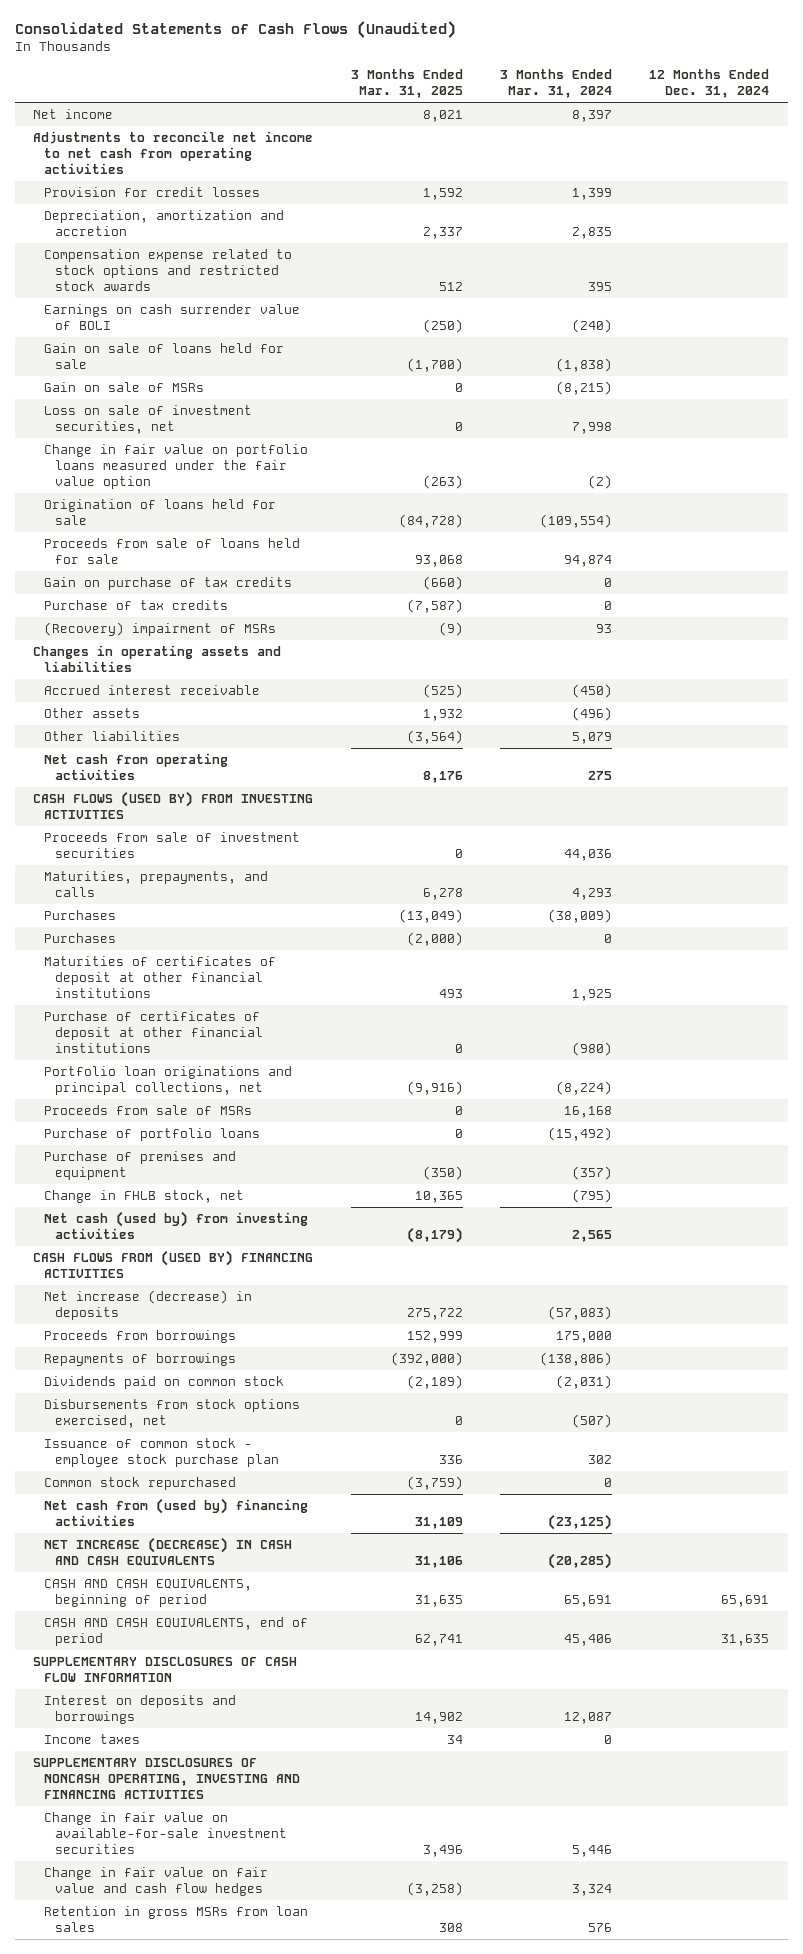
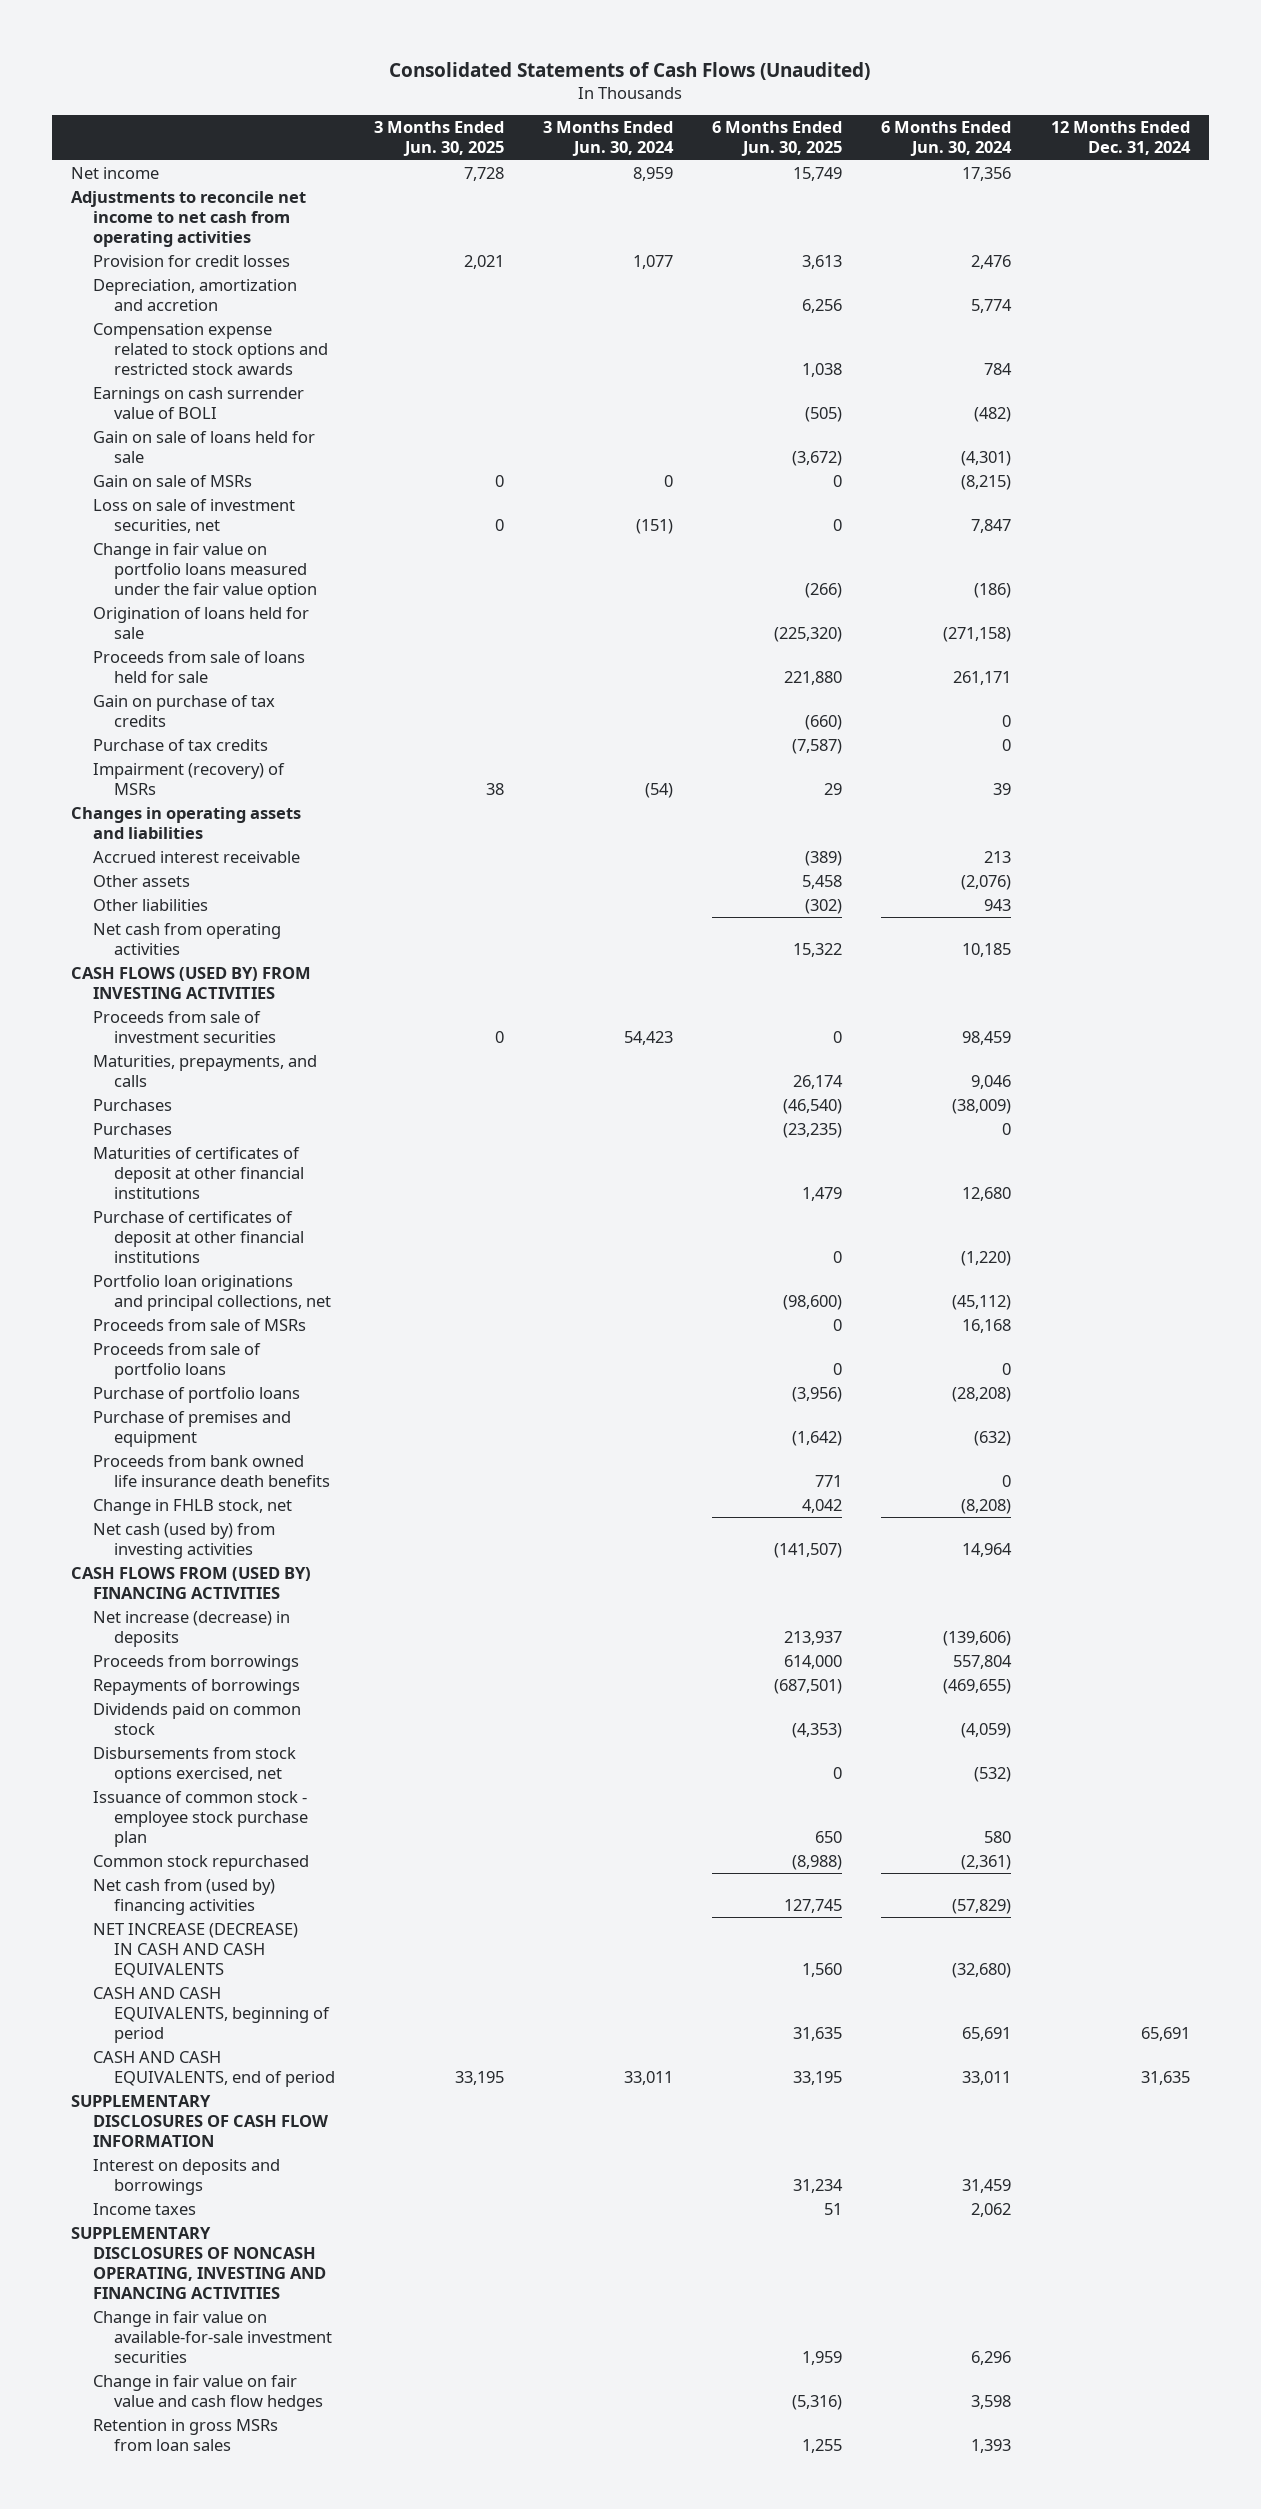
[350,69,463,99] 3 Months Ended Mar. 31, 2025 -> none
[499,69,612,99] 3 Months Ended Mar. 31, 2024 -> none
none -> [373,121,504,157] 3 Months Ended Jun. 30, 2025
none -> [543,121,675,157] 3 Months Ended Jun. 30, 2024
none -> [712,121,843,157] 6 Months Ended Jun. 30, 2025
none -> [881,121,1013,157] 6 Months Ended Jun. 30, 2024
[44,621,277,636] (Recovery) impairment of MSRs -> [92,762,285,796] Impairment (recovery) of MSRs
none -> [92,1342,261,1380] Proceeds from sale of portfolio loans
none -> [92,1454,330,1488] Proceeds from bank owned life insurance death benefits

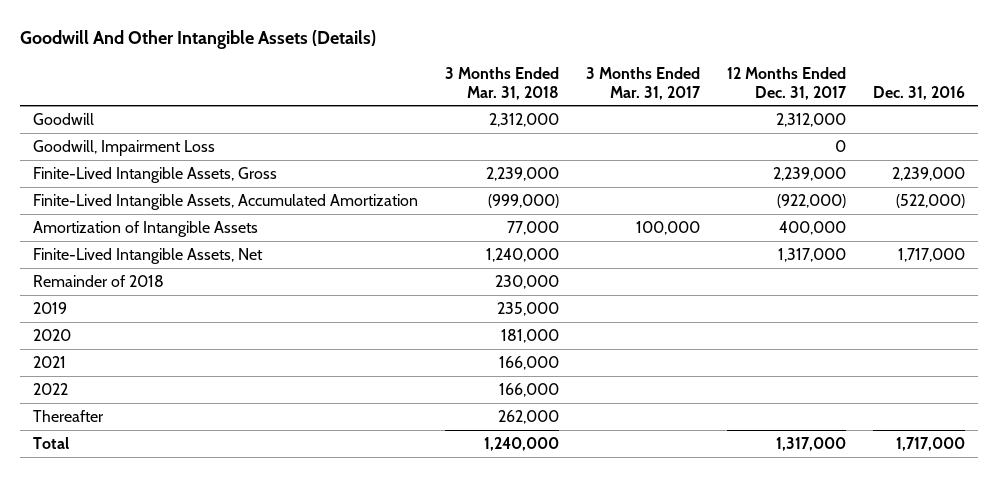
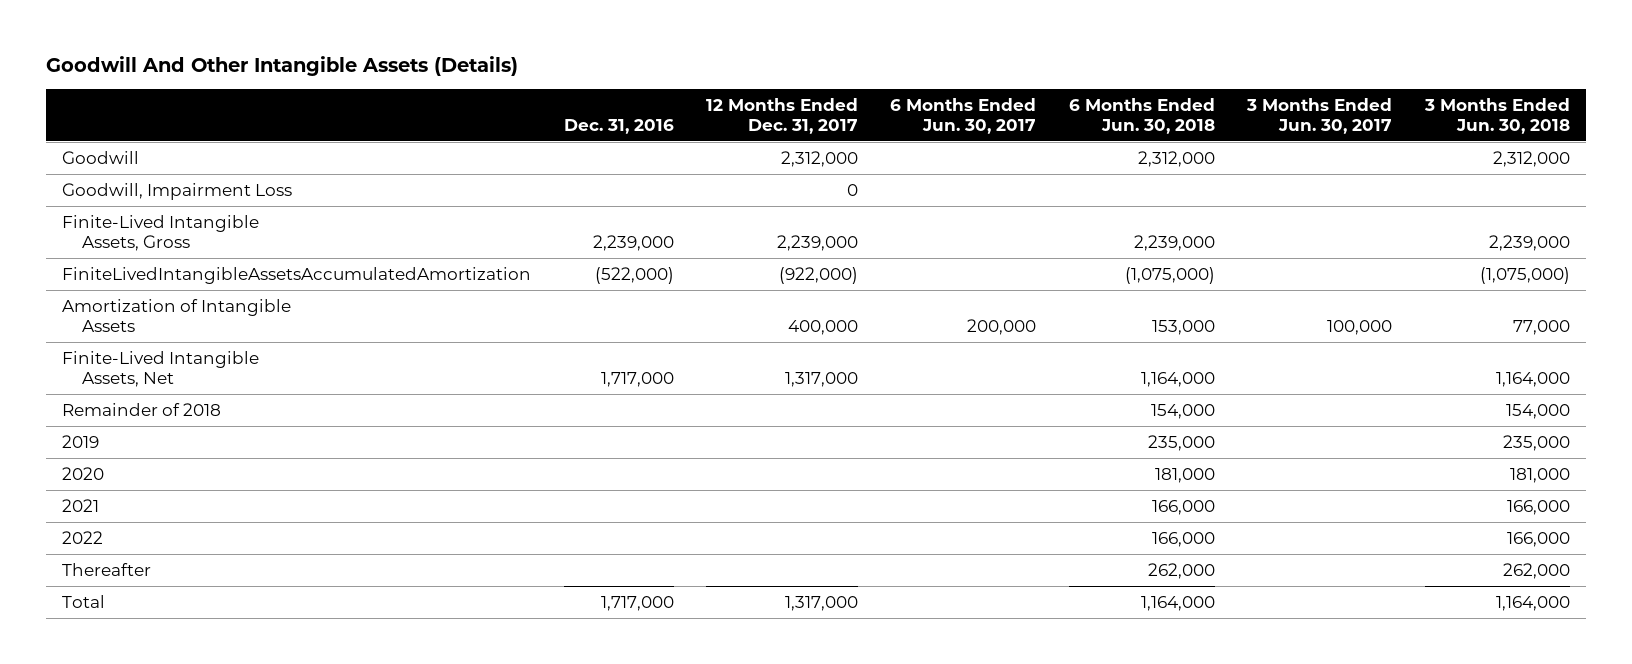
[444,66,559,100] 3 Months Ended Mar. 31, 2018 -> none
[585,66,701,100] 3 Months Ended Mar. 31, 2017 -> none
none -> [890,97,1037,134] 6 Months Ended Jun. 30, 2017
none -> [1068,97,1215,134] 6 Months Ended Jun. 30, 2018
none -> [1246,97,1393,134] 3 Months Ended Jun. 30, 2017
none -> [1423,97,1570,134] 3 Months Ended Jun. 30, 2018
[33,193,419,210] Finite-Lived Intangible Assets, Accumulated Amortization -> [62,266,532,284] FiniteLivedIntangibleAssetsAccumulatedAmortization

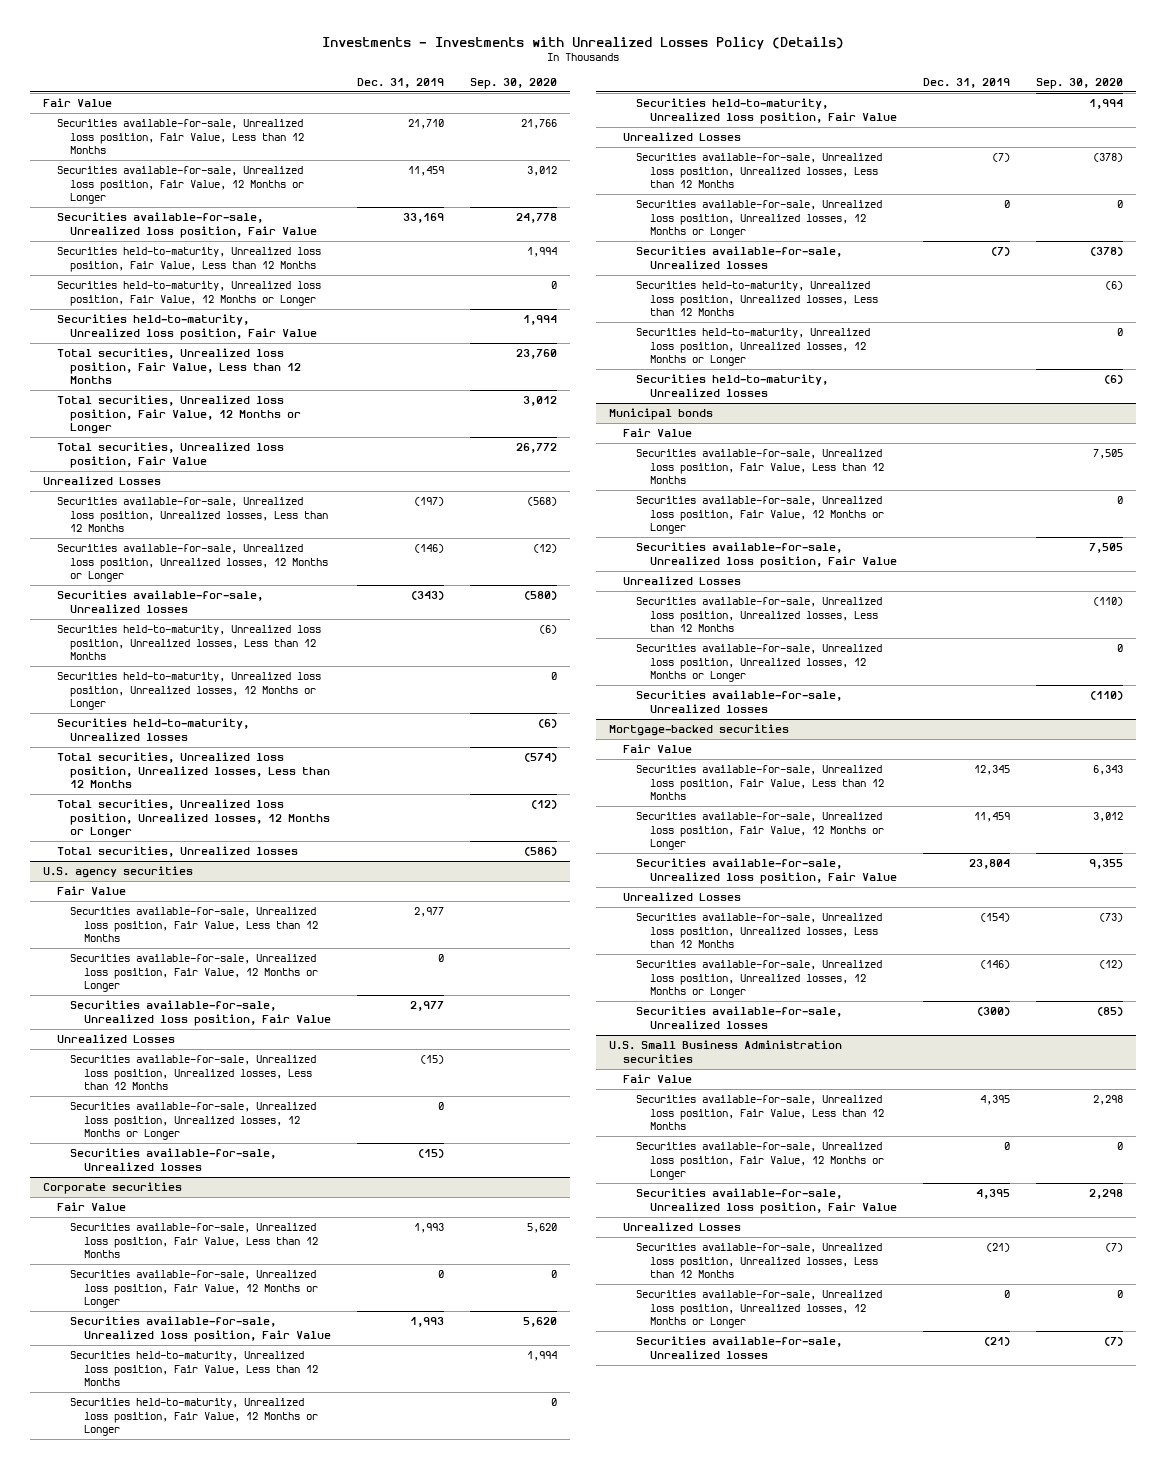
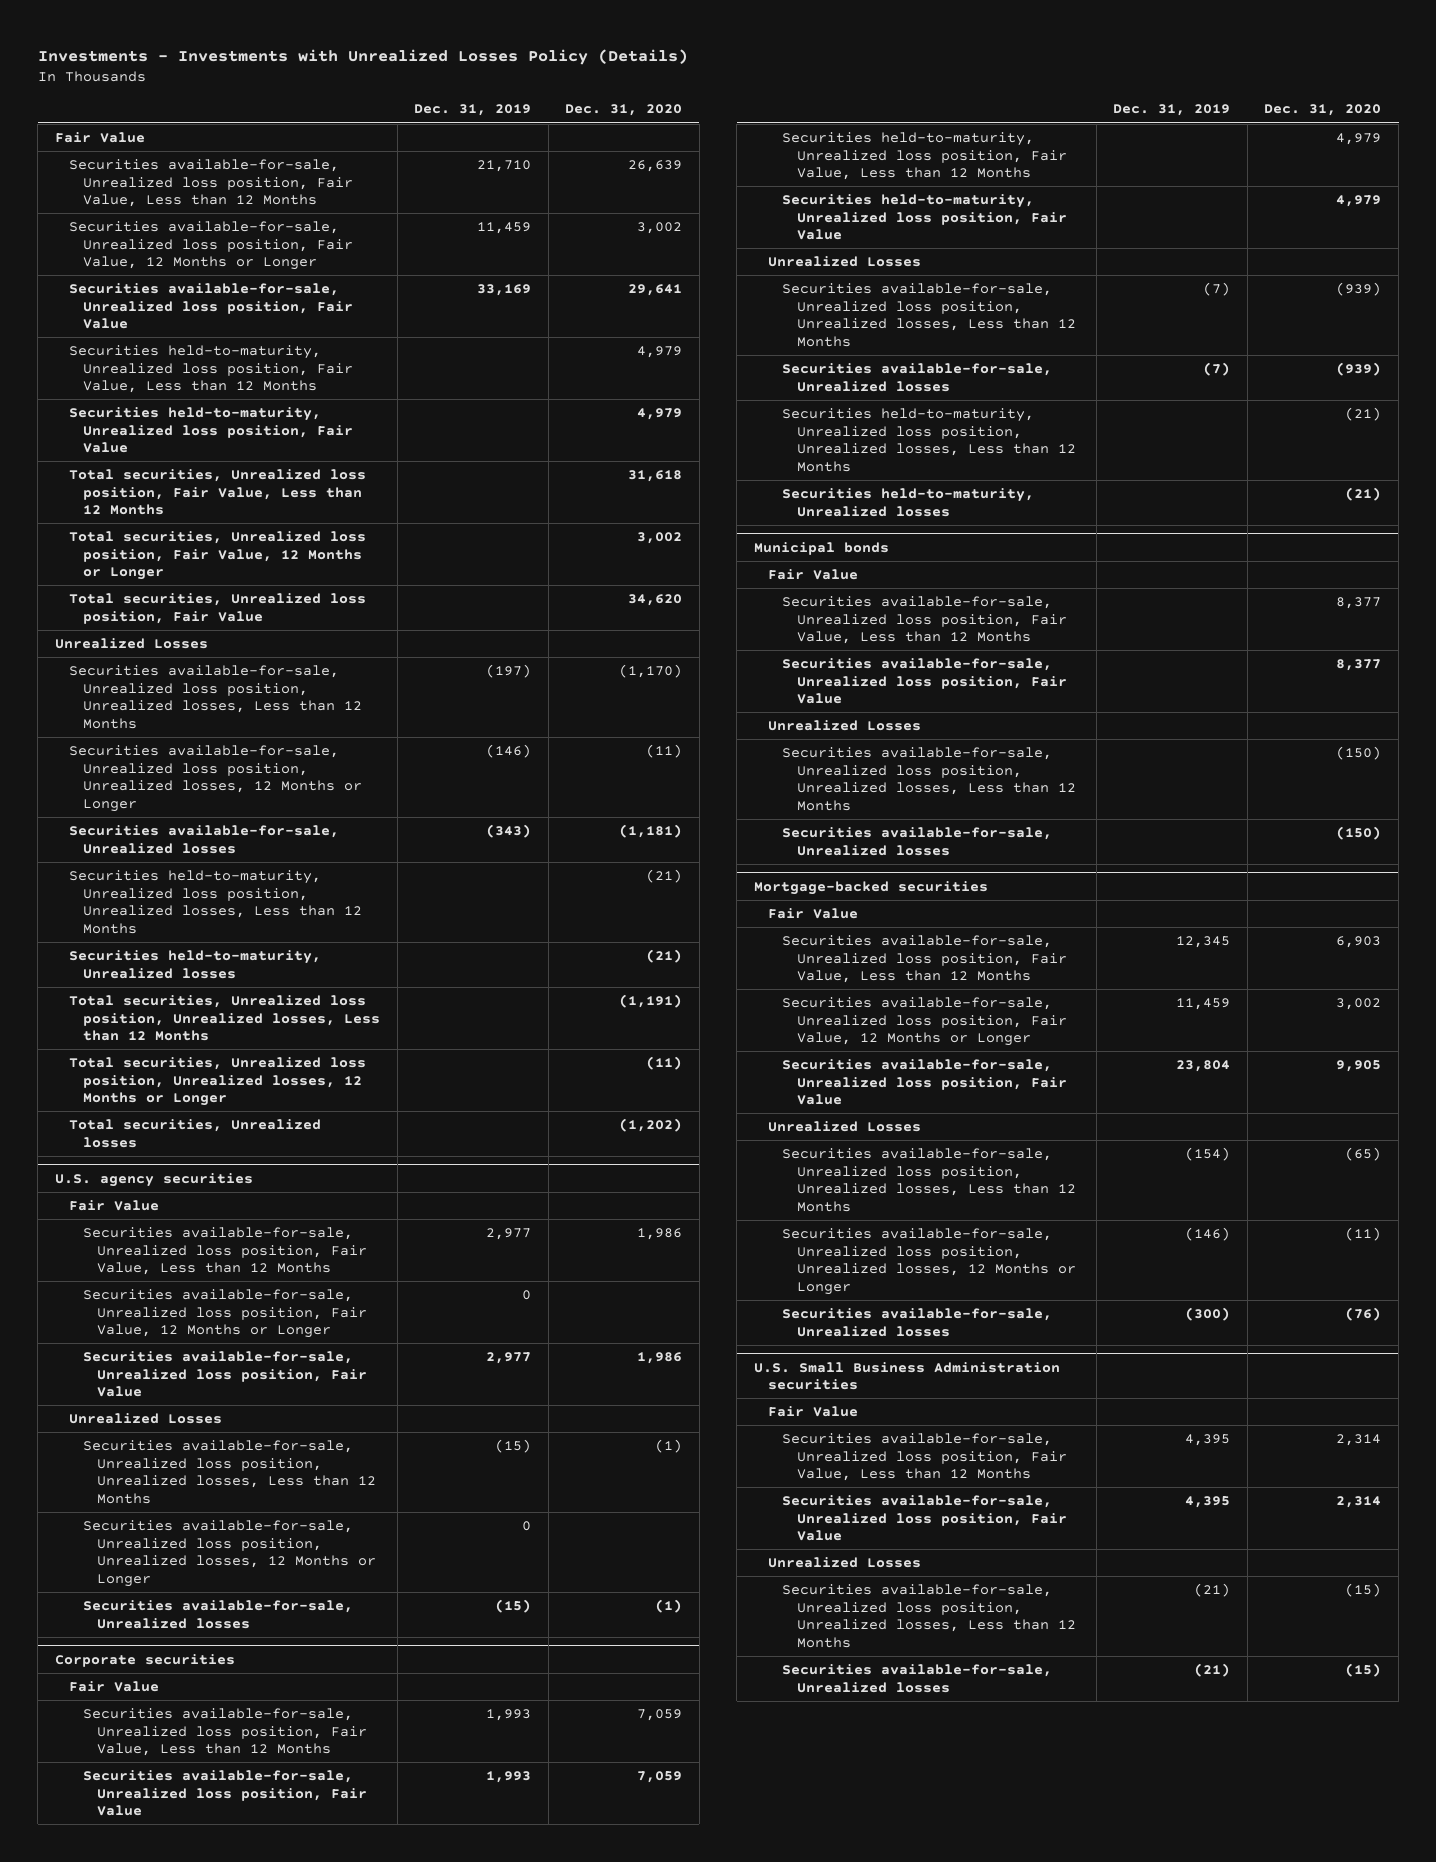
[469,77,557,89] Sep. 30, 2020 -> none
none -> [565,104,683,117] Dec. 31, 2020
[56,281,321,306] Securities held-to-maturity, Unrealized loss position, Fair Value, 12 Months or Longer -> none
[56,672,321,711] Securities held-to-maturity, Unrealized loss position, Unrealized losses, 12 Months or Longer -> none
[70,1270,318,1309] Securities available-for-sale, Unrealized loss position, Fair Value, 12 Months or Longer -> none
[70,1398,318,1437] Securities held-to-maturity, Unrealized loss position, Fair Value, 12 Months or Longer -> none
[636,200,883,239] Securities available-for-sale, Unrealized loss position, Unrealized losses, 12 Months or Longer -> none
[636,328,871,367] Securities held-to-maturity, Unrealized loss position, Unrealized losses, 12 Months or Longer -> none
[636,496,885,535] Securities available-for-sale, Unrealized loss position, Fair Value, 12 Months or Longer -> none
[636,644,883,683] Securities available-for-sale, Unrealized loss position, Unrealized losses, 12 Months or Longer -> none
[636,1142,885,1181] Securities available-for-sale, Unrealized loss position, Fair Value, 12 Months or Longer -> none
[636,1290,883,1329] Securities available-for-sale, Unrealized loss position, Unrealized losses, 12 Months or Longer -> none

